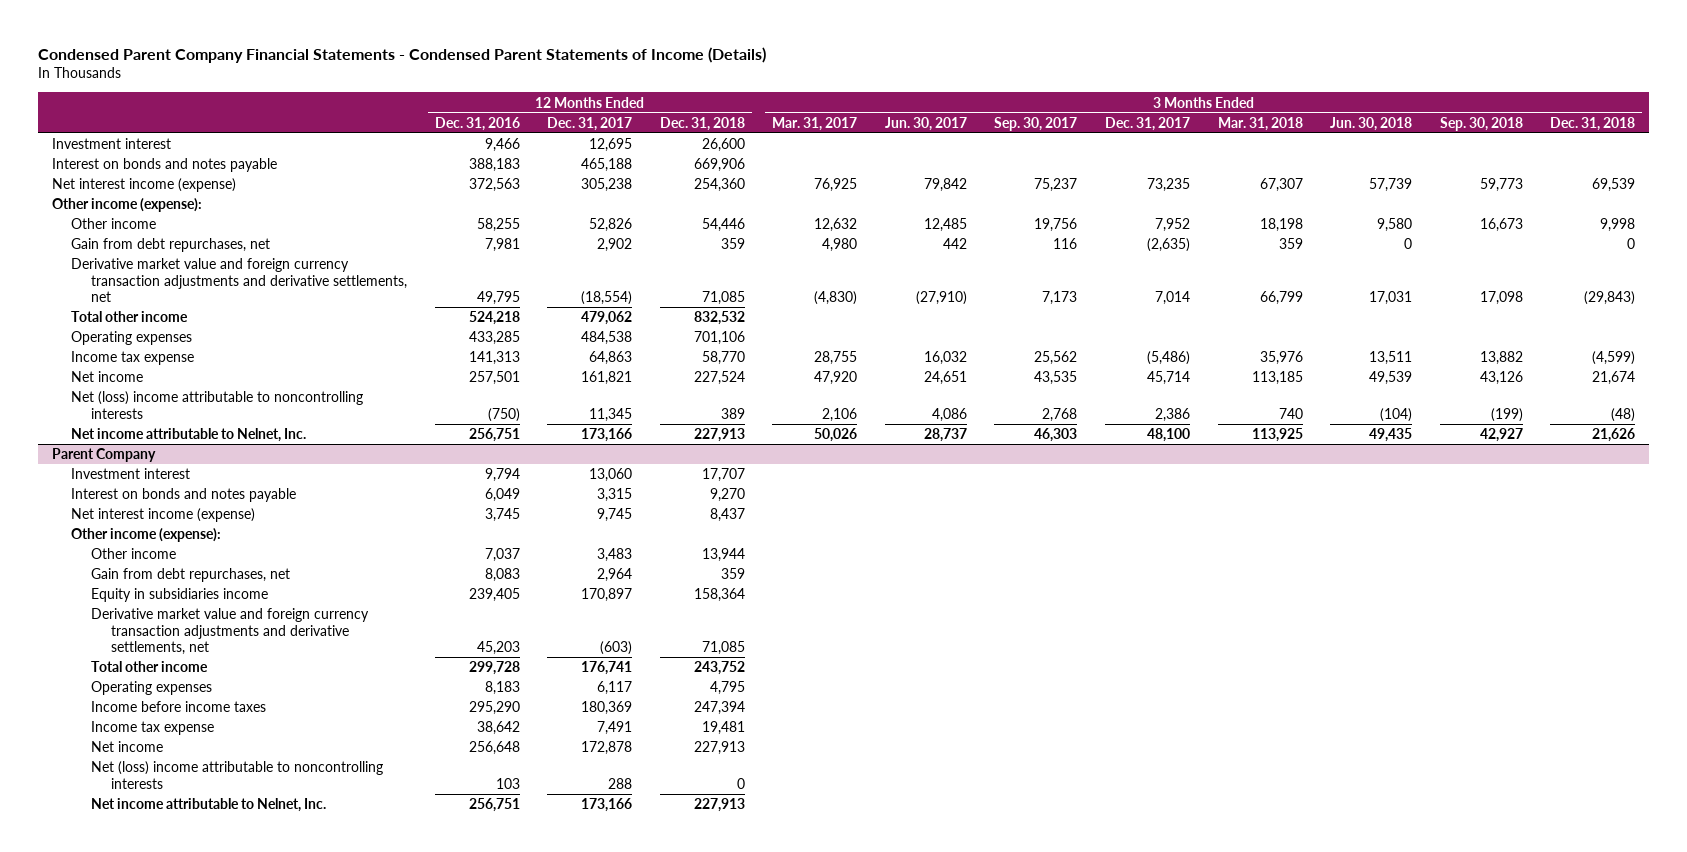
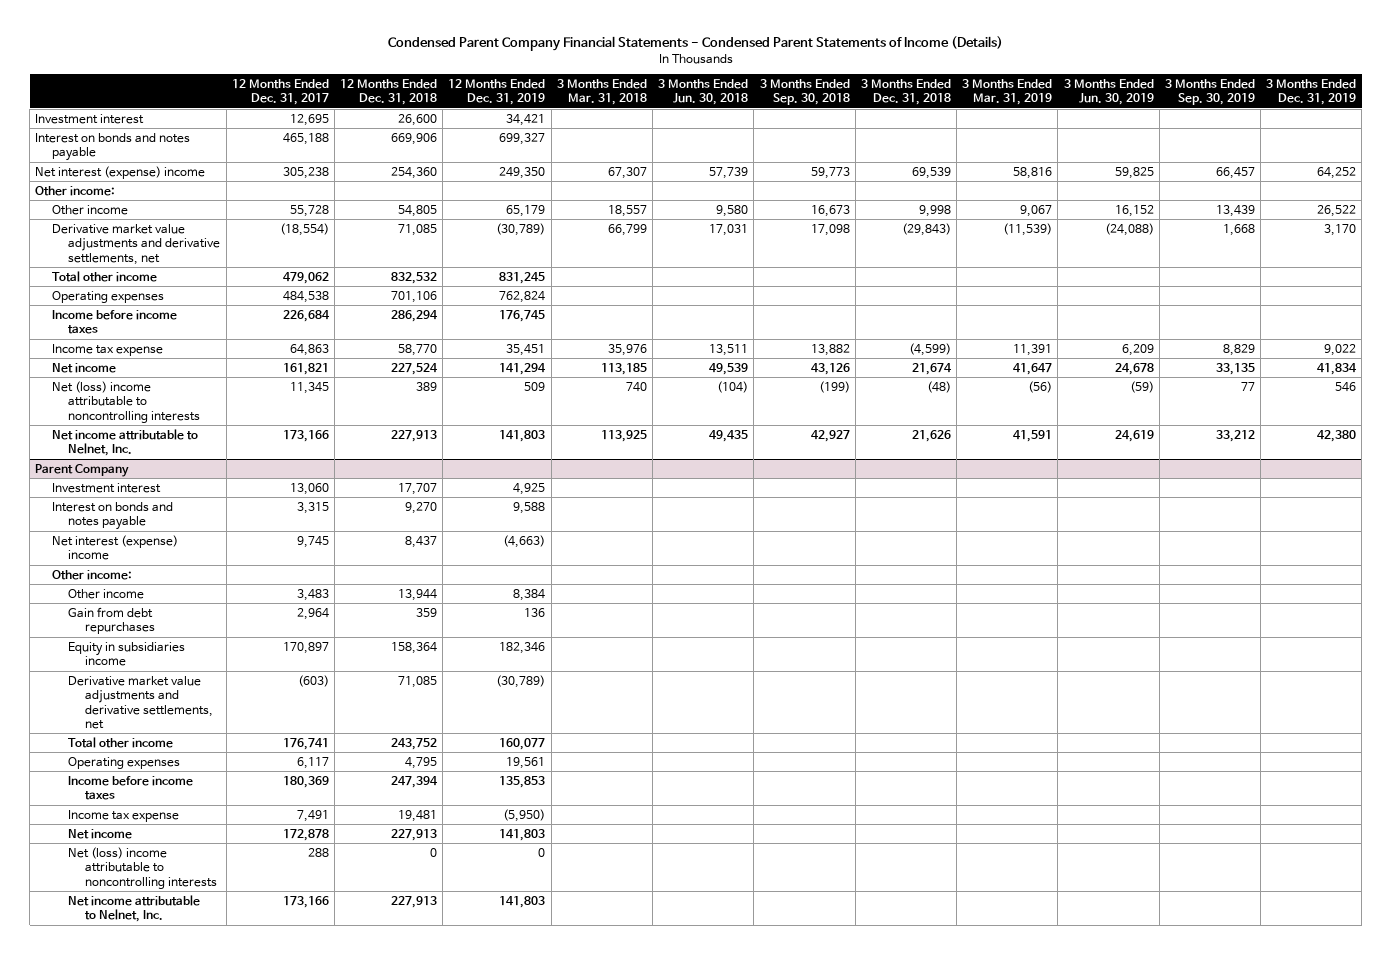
[434,116,520,131] Dec. 31, 2016 -> none
[772,116,858,131] Mar. 31, 2017 -> none
[884,116,967,131] Jun. 30, 2017 -> none
[994,116,1078,131] Sep. 30, 2017 -> none
[1105,116,1191,131] Dec. 31, 2017 -> none
none -> [448,78,546,106] 12 Months Ended Dec. 31, 2019
none -> [962,78,1053,106] 3 Months Ended Mar. 31, 2019
none -> [1063,78,1154,106] 3 Months Ended Jun. 30, 2019
none -> [1164,78,1255,106] 3 Months Ended Sep. 30, 2019
none -> [1266,78,1357,106] 3 Months Ended Dec. 31, 2019
[71,238,271,253] Gain from debt repurchases, net -> none
[51,178,236,193] Net interest income (expense) -> [35,165,206,179] Net interest (expense) income
[51,198,202,213] Other income (expense): -> [35,185,116,196] Other income:
[589,218,633,233] 52,826 -> [289,204,329,217] 55,728
[701,218,745,233] 54,446 -> [398,204,438,217] 54,805
[1259,218,1303,233] 18,198 -> [607,204,647,217] 18,557
[71,258,408,302] Derivative market value and foreign currency transaction adjustments and derivative settlements, net -> [51,223,221,265] Derivative market value adjustments and derivative settlements, net
none -> [51,309,177,335] Income before income taxes
[71,508,256,523] Net interest income (expense) -> [51,534,178,561] Net interest (expense) income
[71,528,222,543] Other income (expense): -> [51,569,132,580] Other income:
[91,568,291,583] Gain from debt repurchases, net -> [68,606,155,635] Gain from debt repurchases
[91,608,370,655] Derivative market value and foreign currency transaction adjustments and derivative settlements, net -> [68,675,213,729] Derivative market value adjustments and derivative settlements, net

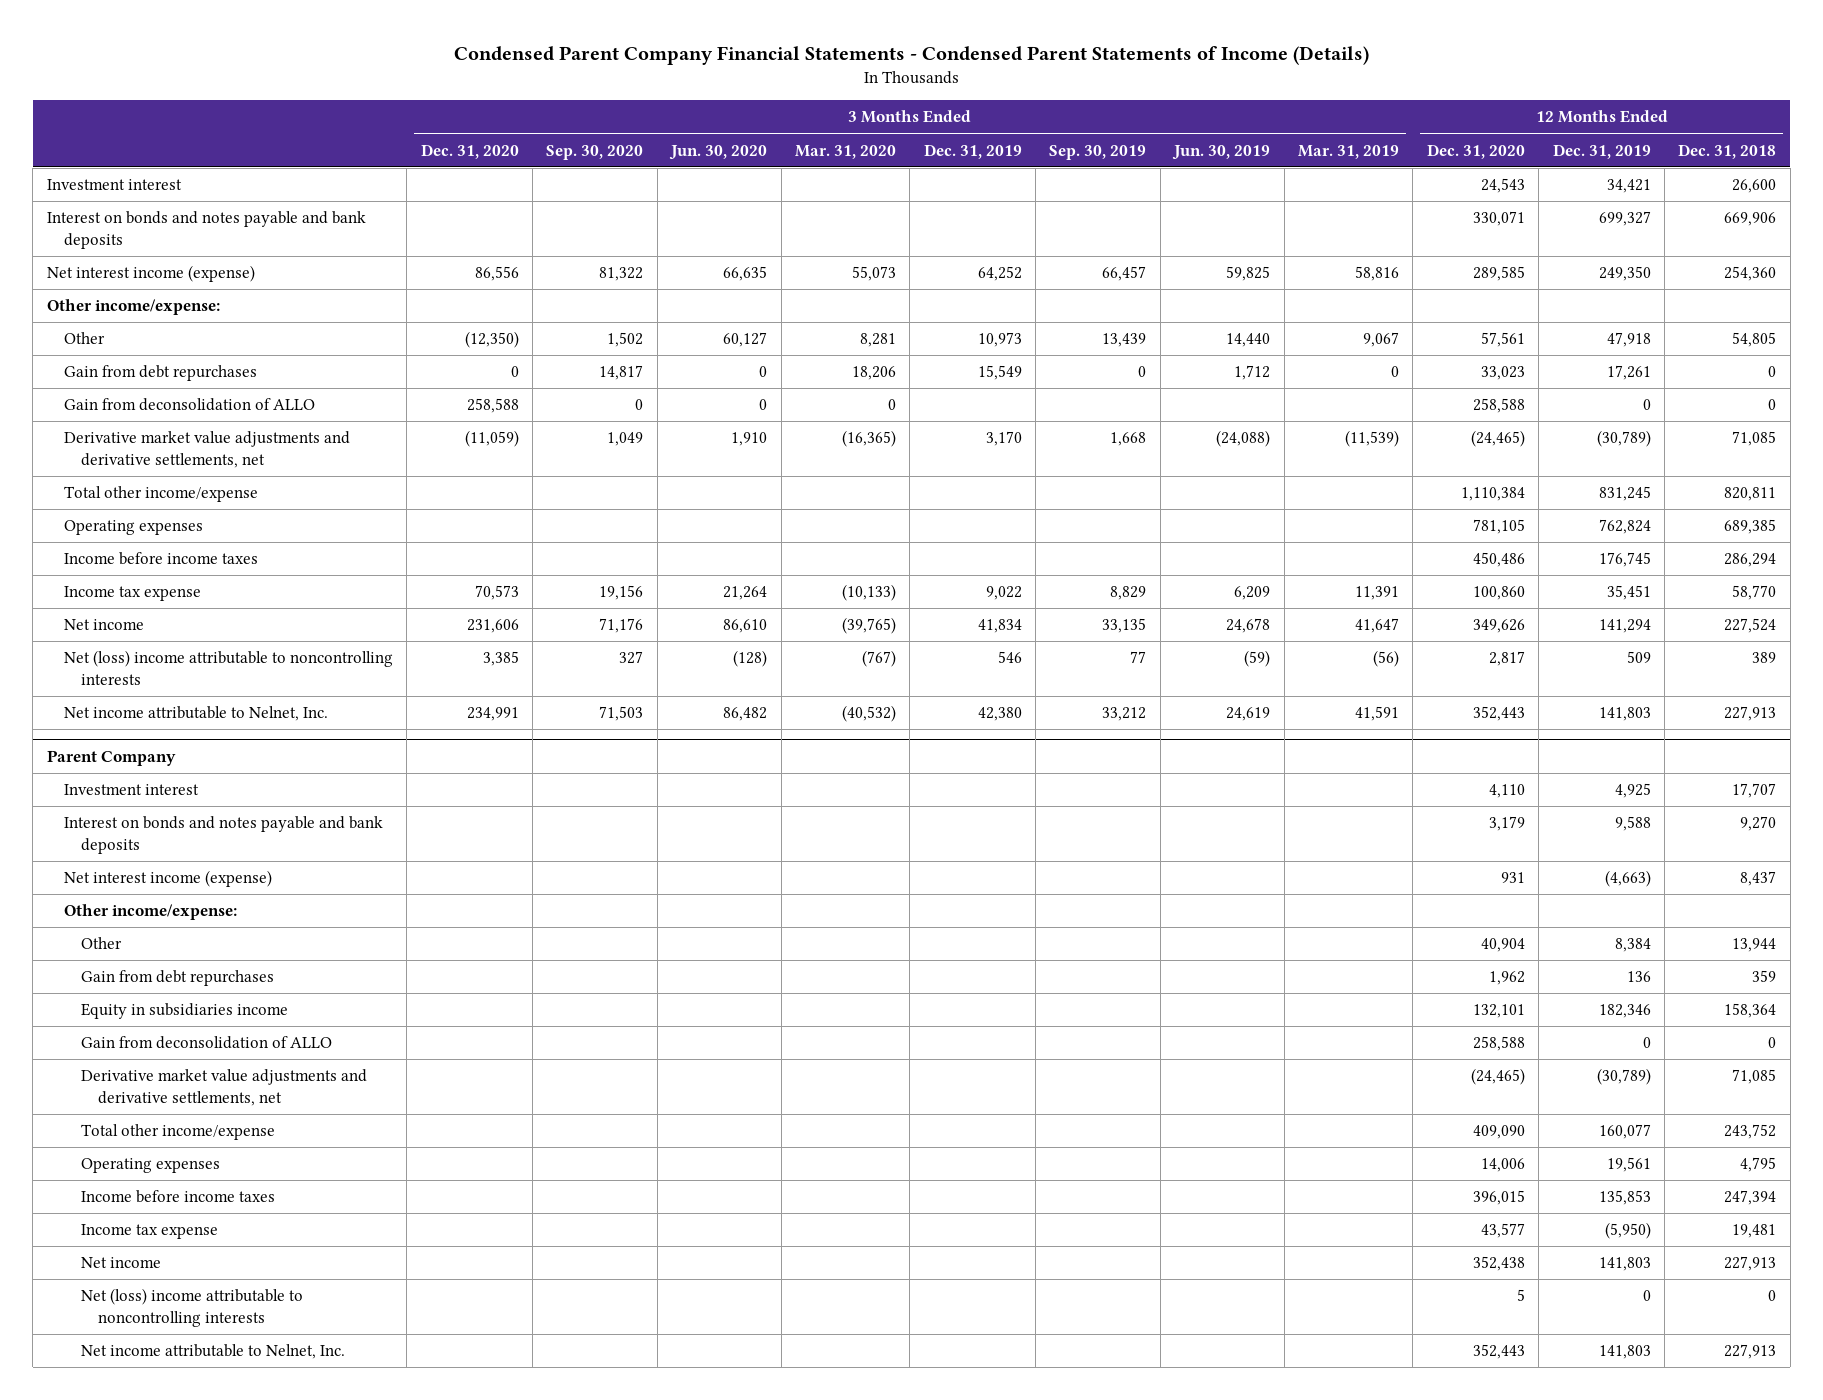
[231,78,329,106] 12 Months Ended Dec. 31, 2017 -> none
[556,78,647,106] 3 Months Ended Mar. 31, 2018 -> none
[658,78,749,106] 3 Months Ended Jun. 30, 2018 -> none
[759,78,850,106] 3 Months Ended Sep. 30, 2018 -> none
[860,78,951,106] 3 Months Ended Dec. 31, 2018 -> none
none -> [420,143,519,159] Dec. 31, 2020
none -> [546,144,644,160] Sep. 30, 2020
none -> [669,144,768,160] Jun. 30, 2020
none -> [794,144,896,159] Mar. 31, 2020
none -> [1426,143,1525,159] Dec. 31, 2020
[35,132,191,162] Interest on bonds and notes payable -> [46,211,366,249] Interest on bonds and notes payable and bank deposits
[35,165,206,179] Net interest (expense) income -> [46,265,255,283] Net interest income (expense)
[35,185,116,196] Other income: -> [46,299,220,316] Other income/expense:
[51,204,128,215] Other income -> [63,332,105,345] Other
[506,204,546,217] 65,179 -> [1606,332,1651,348] 47,918
[1114,204,1154,217] 16,152 -> [1226,333,1271,348] 14,440
[1317,204,1357,217] 26,522 -> [977,332,1022,348] 10,973
none -> [63,365,257,382] Gain from debt repurchases
none -> [63,398,315,412] Gain from deconsolidation of ALLO
[51,270,157,282] Total other income -> [63,486,258,503] Total other income/expense
[391,271,438,284] 832,532 -> [1724,487,1777,502] 820,811
[391,290,438,303] 701,106 -> [1724,519,1777,535] 689,385
[51,501,173,531] Interest on bonds and notes payable -> [63,816,383,854] Interest on bonds and notes payable and bank deposits
[51,534,178,561] Net interest (expense) income -> [63,870,272,888] Net interest income (expense)
[51,569,132,580] Other income: -> [63,904,237,921] Other income/expense:
[68,588,145,599] Other income -> [80,937,122,950] Other
none -> [80,1036,332,1050] Gain from deconsolidation of ALLO
[68,736,174,748] Total other income -> [80,1124,275,1141] Total other income/expense

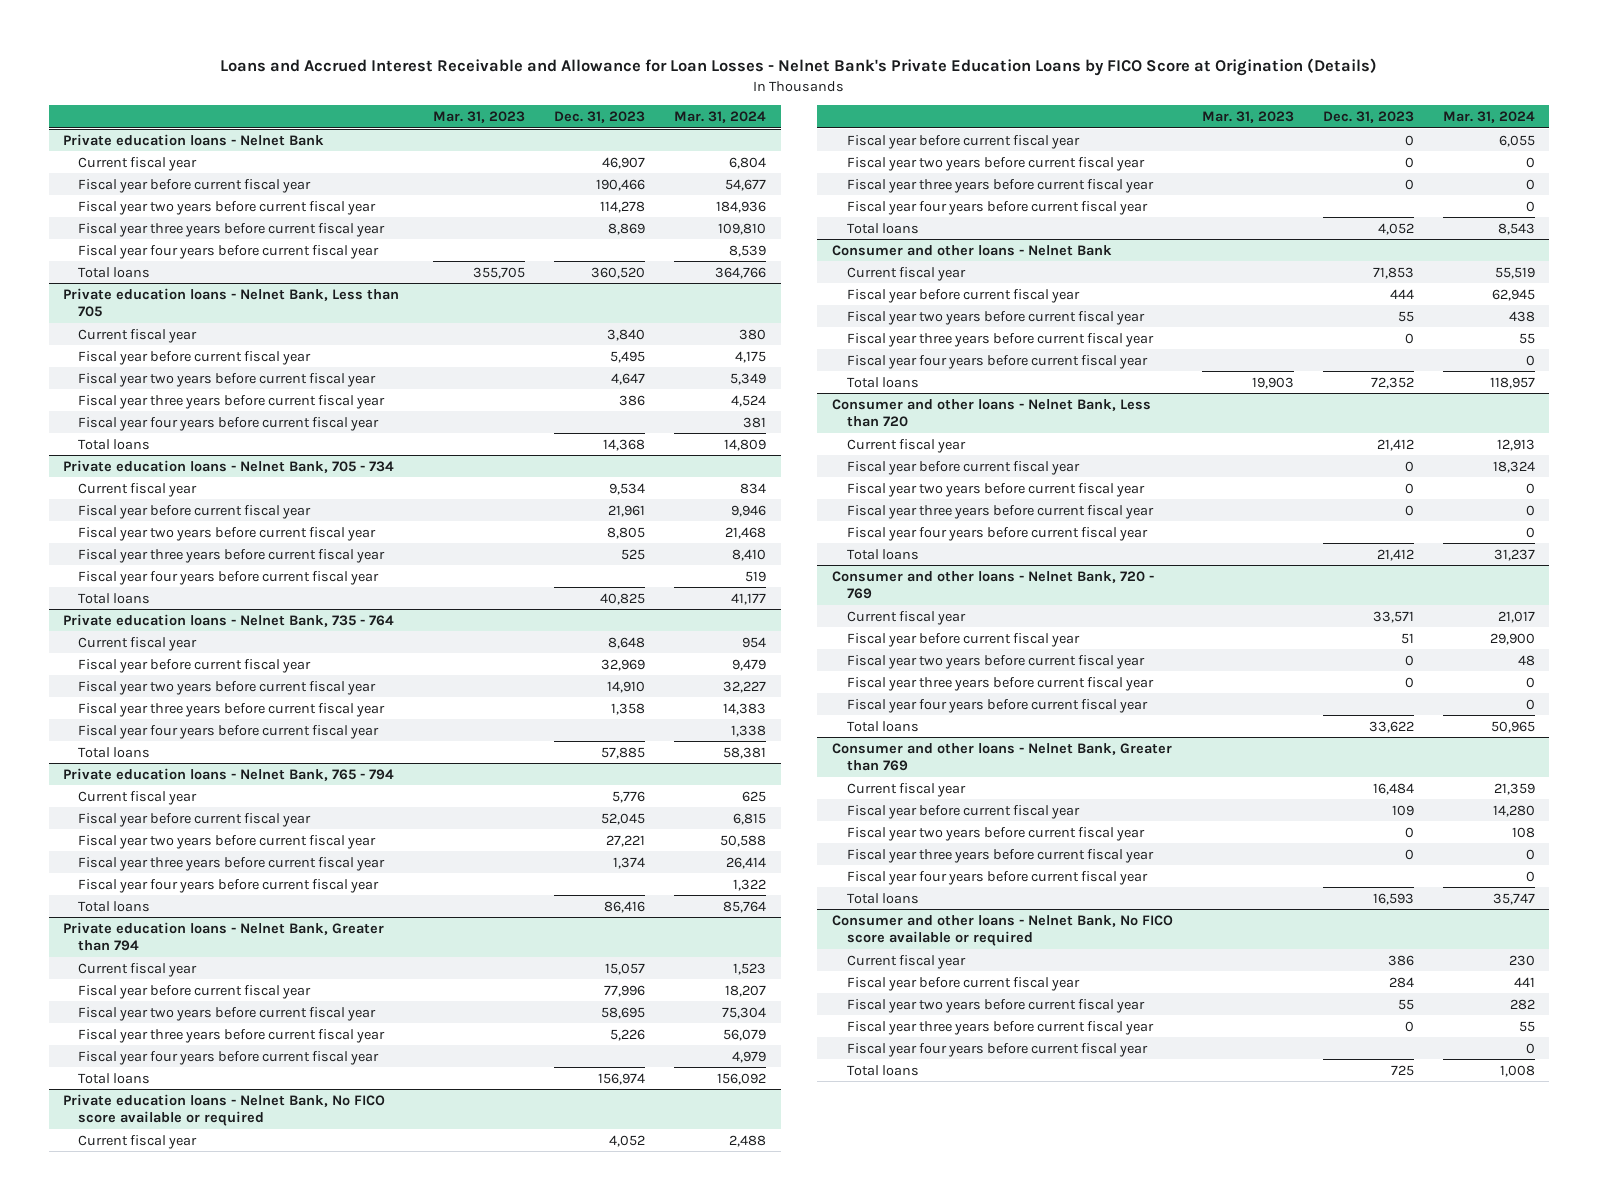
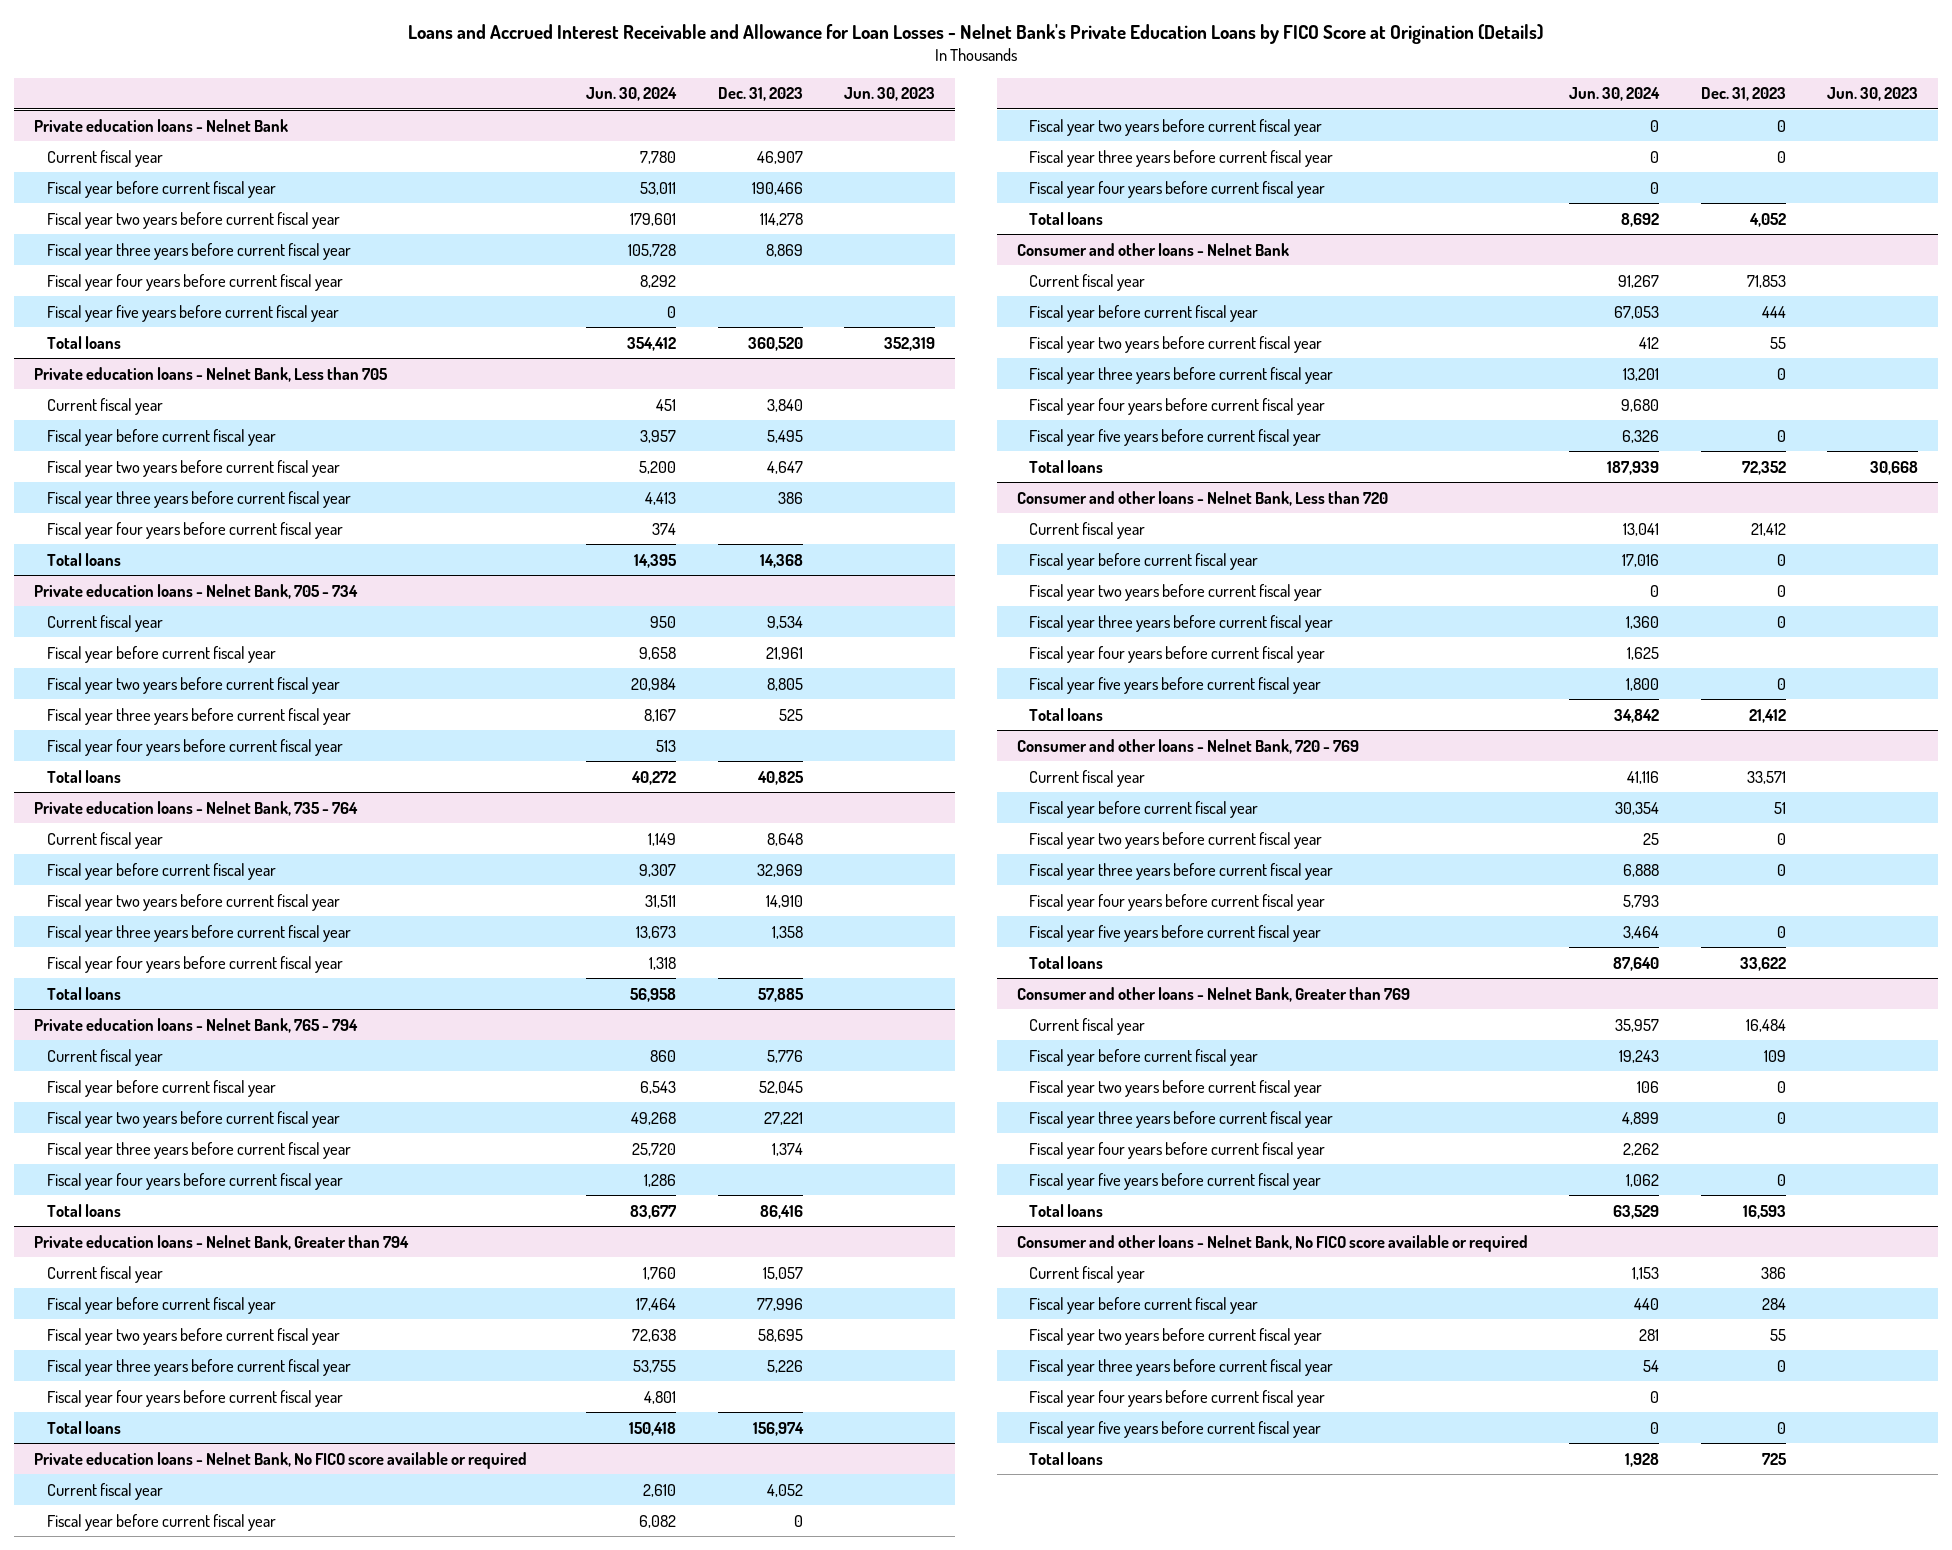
[433,111,526,124] Mar. 31, 2023 -> none
[674,111,767,124] Mar. 31, 2024 -> none
none -> [586,87,678,102] Jun. 30, 2024
none -> [843,87,935,102] Jun. 30, 2023
none -> [46,304,339,322] Fiscal year five years before current fiscal year
none -> [1029,428,1322,446] Fiscal year five years before current fiscal year
none -> [1029,676,1322,694] Fiscal year five years before current fiscal year
none -> [1029,924,1322,942] Fiscal year five years before current fiscal year
none -> [1029,1172,1322,1190] Fiscal year five years before current fiscal year
none -> [1029,1420,1322,1438] Fiscal year five years before current fiscal year

